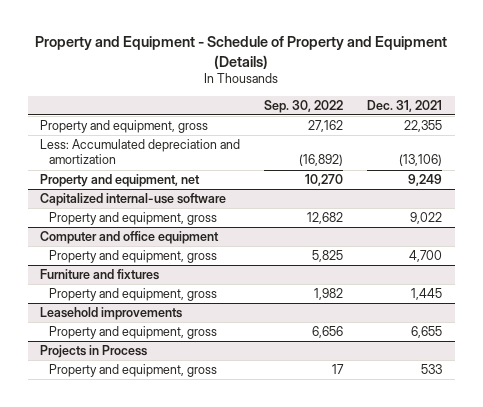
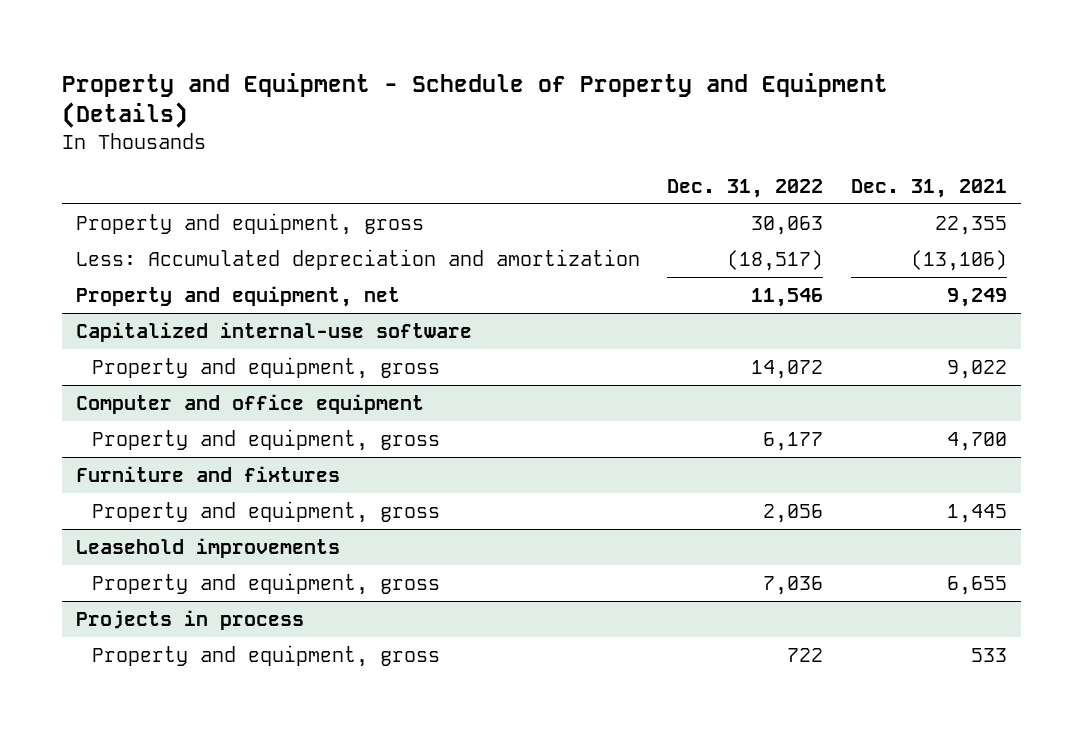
[264,99,344,113] Sep. 30, 2022 -> none
none -> [667,178,824,198] Dec. 31, 2022
[40,345,148,359] Projects in Process -> [75,609,304,630] Projects in process

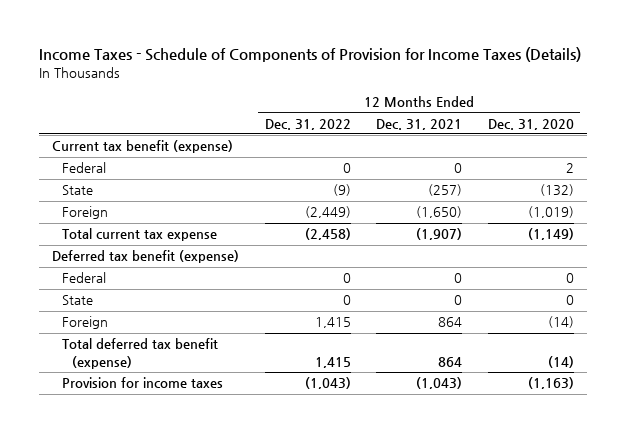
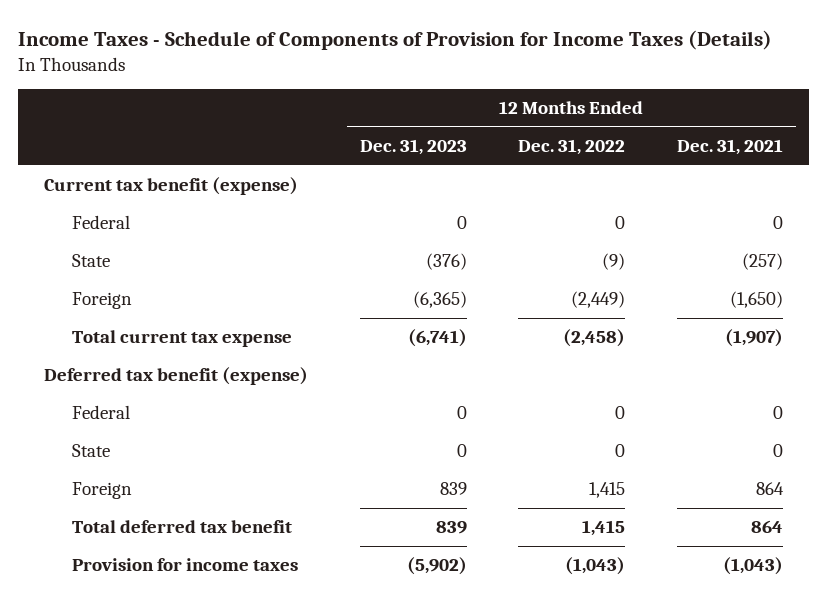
[488,118,575,130] Dec. 31, 2020 -> none
none -> [359,138,467,155] Dec. 31, 2023
[62,338,219,369] Total deferred tax benefit (expense) -> [72,520,293,534] Total deferred tax benefit

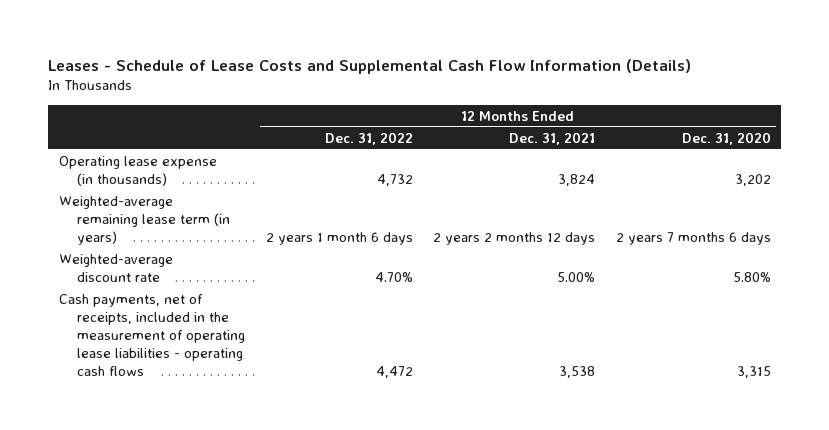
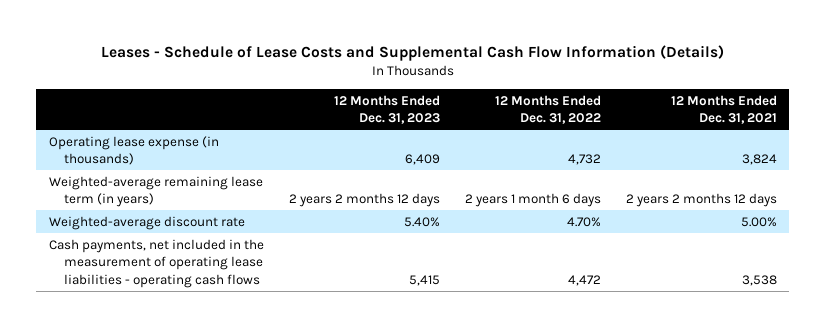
[681,131,771,145] Dec. 31, 2020 -> none
none -> [333,94,440,124] 12 Months Ended Dec. 31, 2023
[58,293,245,376] Cash payments, net of receipts, included in the measurement of operating lease liabilities - operating cash flows -> [48,238,264,288] Cash payments, net included in the measurement of operating lease liabilities - operating cash flows

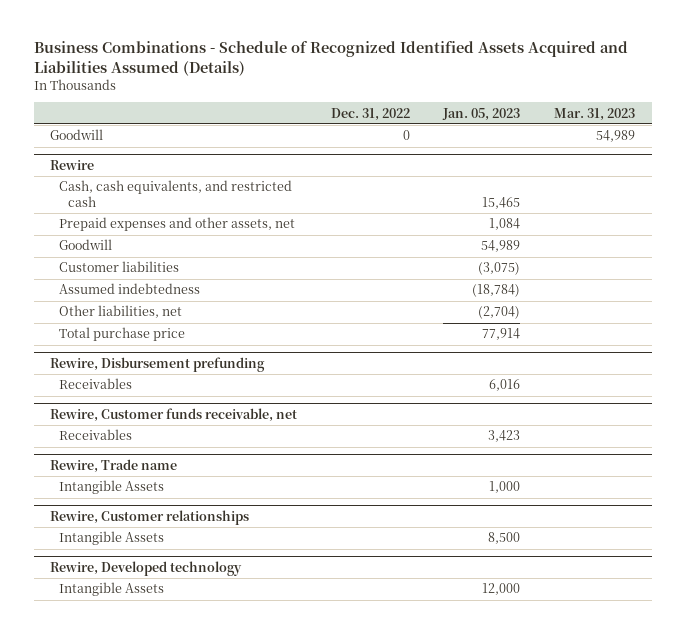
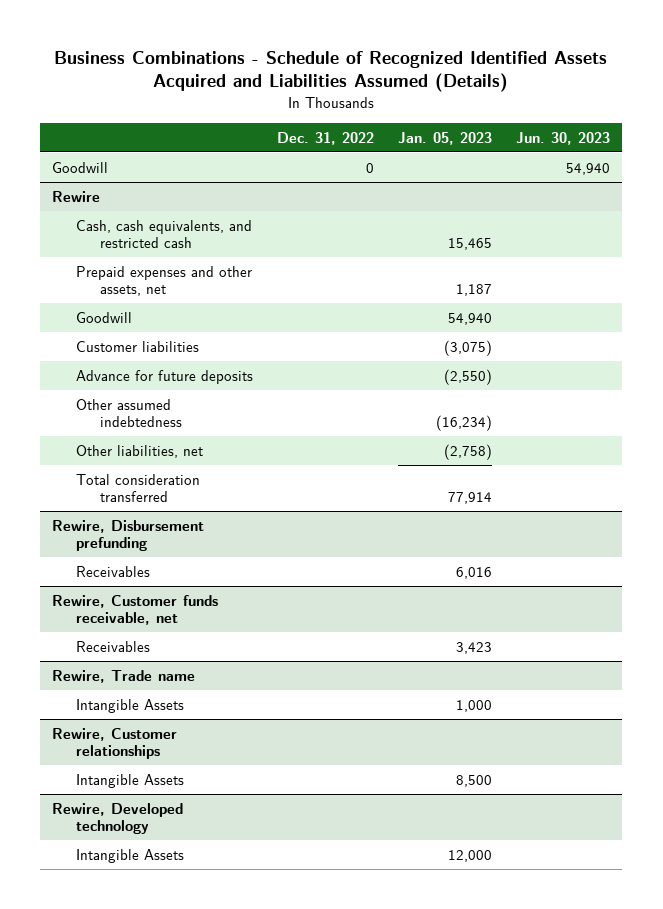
[553,107,635,121] Mar. 31, 2023 -> none
none -> [516,131,611,145] Jun. 30, 2023
[489,218,521,231] 1,084 -> [456,284,493,297] 1,187
[481,240,521,253] 54,989 -> [448,312,493,325] 54,940
none -> [76,369,254,384] Advance for future deposits
[59,283,201,295] Assumed indebtedness -> [76,398,182,428] Other assumed indebtedness
[472,284,521,298] (18,784) -> [436,415,493,432] (16,234)
[478,306,521,320] (2,704) -> [444,443,493,460] (2,758)
[59,327,186,342] Total purchase price -> [76,473,201,503] Total consideration transferred

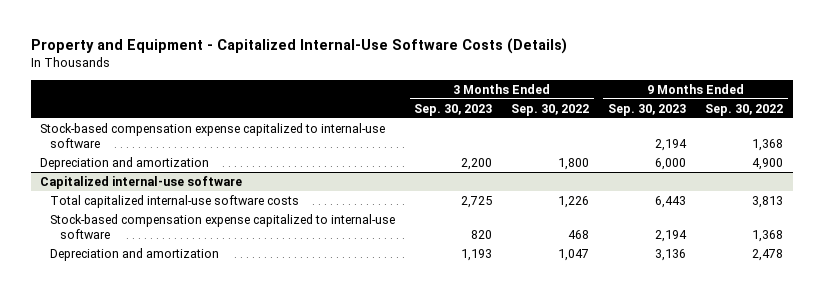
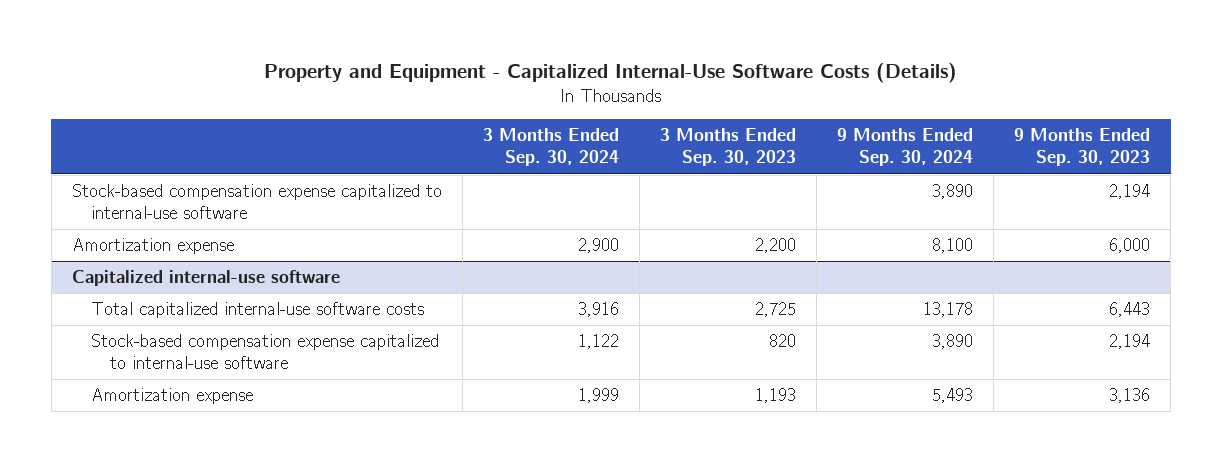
[511,103,590,116] Sep. 30, 2022 -> none
[705,103,784,116] Sep. 30, 2022 -> none
none -> [483,128,620,167] 3 Months Ended Sep. 30, 2024
none -> [837,128,974,167] 9 Months Ended Sep. 30, 2024
[40,156,210,170] Depreciation and amortization -> [71,238,234,255] Amortization expense
[50,247,220,261] Depreciation and amortization -> [90,388,253,405] Amortization expense

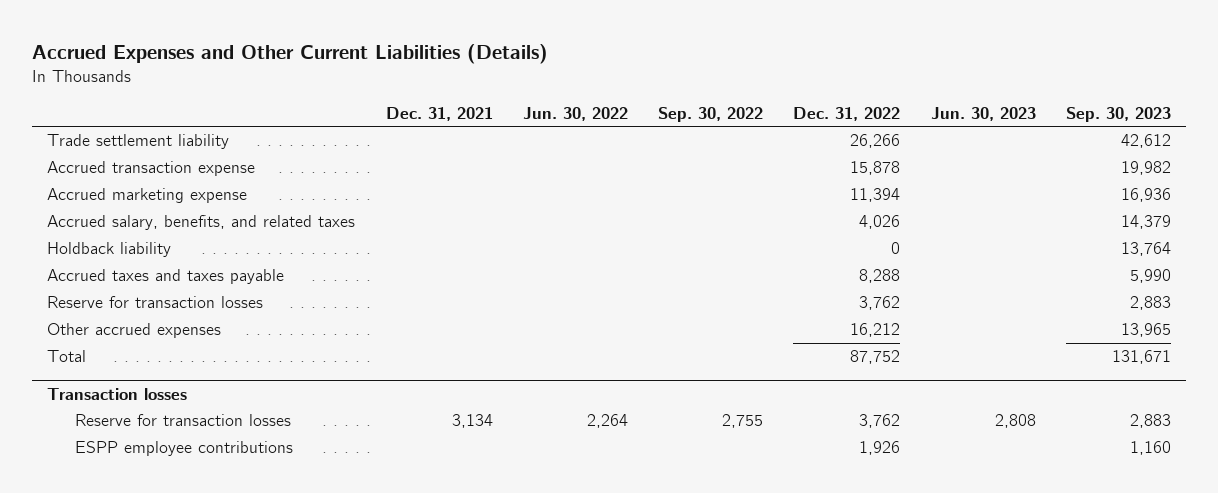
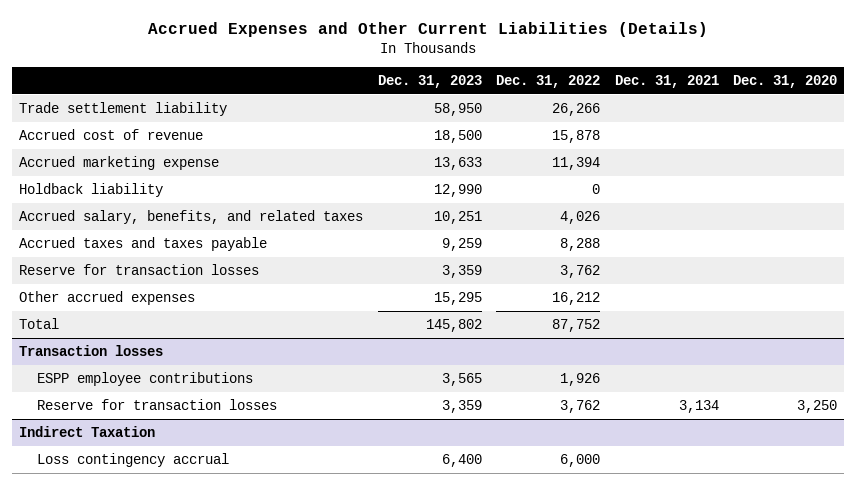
[522,106,628,121] Jun. 30, 2022 -> none
[658,106,764,122] Sep. 30, 2022 -> none
[930,106,1036,121] Jun. 30, 2023 -> none
[1065,106,1171,122] Sep. 30, 2023 -> none
none -> [377,74,482,88] Dec. 31, 2023
none -> [732,74,837,88] Dec. 31, 2020
[47,161,256,177] Accrued transaction expense -> [19,129,204,141] Accrued cost of revenue
[47,215,356,231] Accrued salary, benefits, and related taxes -> [19,210,364,225] Accrued salary, benefits, and related taxes
[74,414,291,427] Reserve for transaction losses -> [36,399,277,411] Reserve for transaction losses
none -> [19,426,156,438] Indirect Taxation
none -> [36,453,229,468] Loss contingency accrual

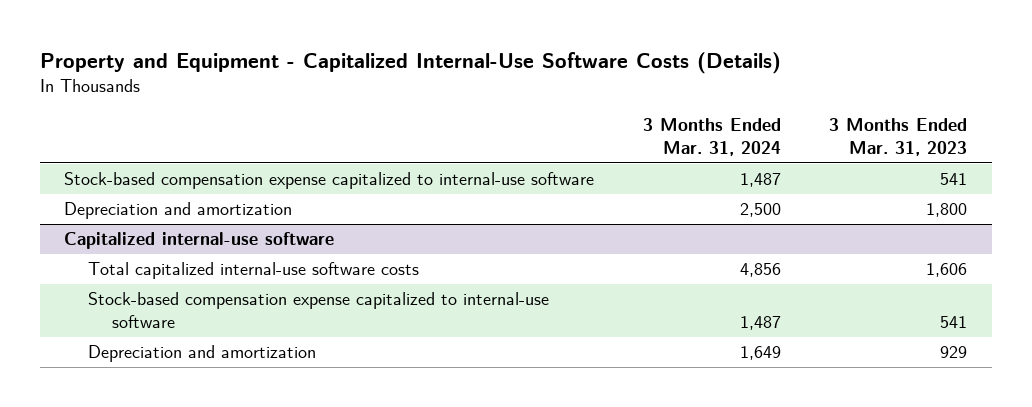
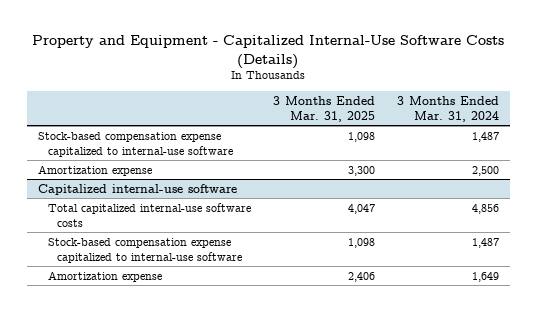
[829,118,968,156] 3 Months Ended Mar. 31, 2023 -> none
none -> [272,95,375,122] 3 Months Ended Mar. 31, 2025
[64,202,293,220] Depreciation and amortization -> [37,164,152,176] Amortization expense
[88,345,317,363] Depreciation and amortization -> [47,270,162,282] Amortization expense

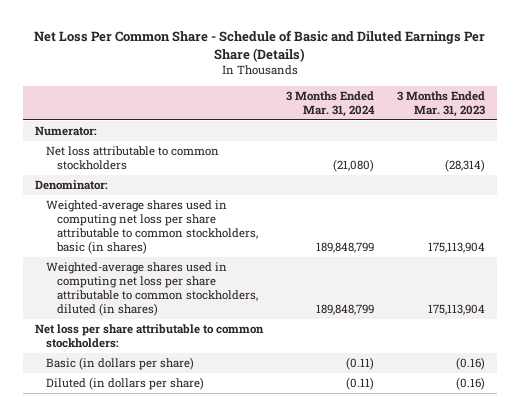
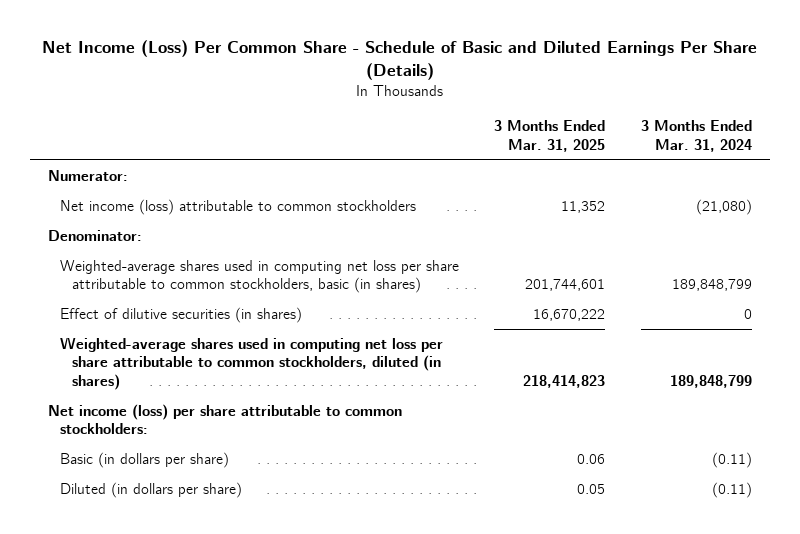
[34,29,486,62] Net Loss Per Common Share - Schedule of Basic and Diluted Earnings Per Share (Details) -> [41,40,757,81] Net Income (Loss) Per Common Share - Schedule of Basic and Diluted Earnings Per Share (Details)
[397,91,486,117] 3 Months Ended Mar. 31, 2023 -> none
none -> [494,120,606,152] 3 Months Ended Mar. 31, 2025
[45,146,219,171] Net loss attributable to common stockholders -> [59,199,416,216] Net income (loss) attributable to common stockholders
none -> [59,307,302,324] Effect of dilutive securities (in shares)
[34,324,264,349] Net loss per share attributable to common stockholders: -> [47,404,402,435] Net income (loss) per share attributable to common stockholders:

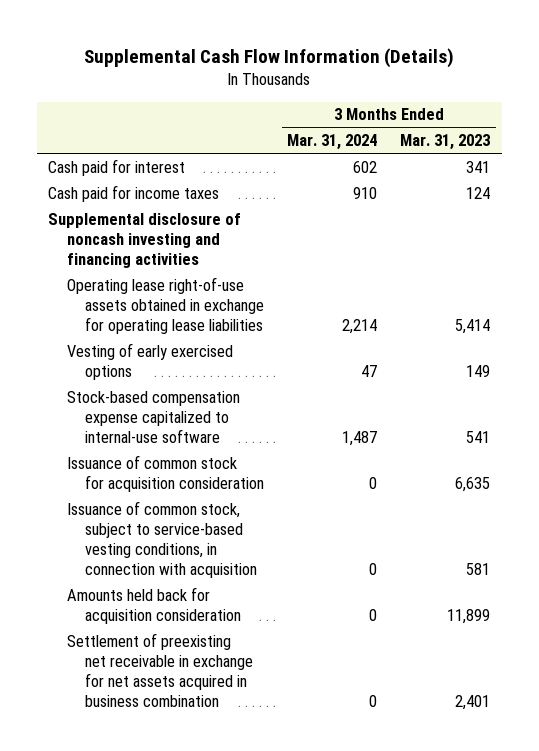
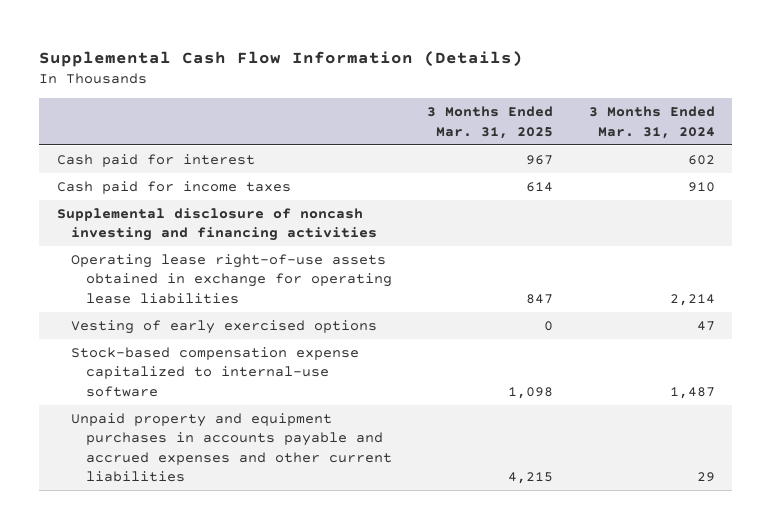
[400,134,491,151] Mar. 31, 2023 -> none
none -> [427,106,554,139] 3 Months Ended Mar. 31, 2025
[66,454,265,492] Issuance of common stock for acquisition consideration -> none
[66,500,258,578] Issuance of common stock, subject to service-based vesting conditions, in connection with acquisition -> none
[66,586,242,624] Amounts held back for acquisition consideration -> none
[66,632,254,707] Settlement of preexisting net receivable in exchange for net assets acquired in business combination -> none
none -> [71,412,392,483] Unpaid property and equipment purchases in accounts payable and accrued expenses and other current liabilities

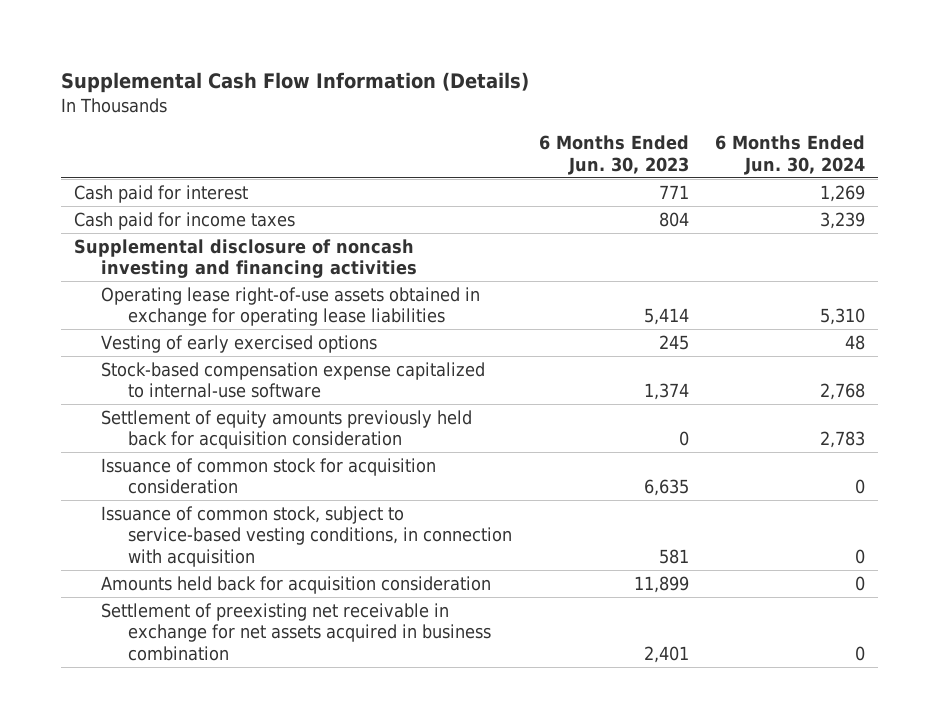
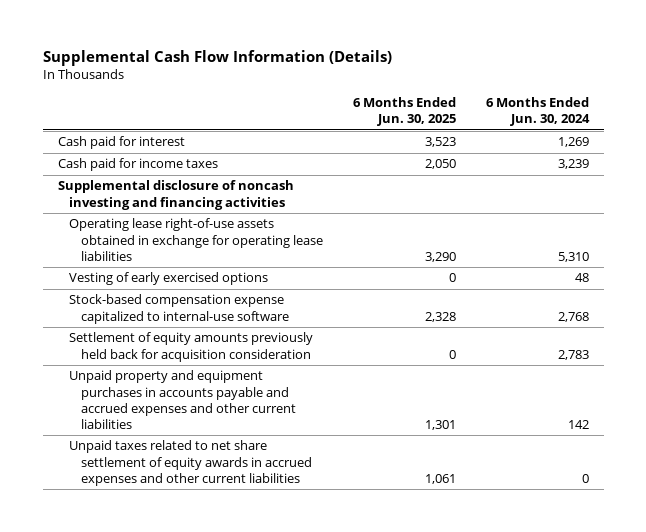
[538,135,689,175] 6 Months Ended Jun. 30, 2023 -> none
none -> [352,97,456,127] 6 Months Ended Jun. 30, 2025
[100,457,436,495] Issuance of common stock for acquisition consideration -> none
[100,505,513,567] Issuance of common stock, subject to service-based vesting conditions, in connection with acquisition -> none
[100,575,491,594] Amounts held back for acquisition consideration -> none
[100,602,492,661] Settlement of preexisting net receivable in exchange for net assets acquired in business combination -> none
none -> [69,370,296,430] Unpaid property and equipment purchases in accounts payable and accrued expenses and other current liabilities
none -> [69,440,312,486] Unpaid taxes related to net share settlement of equity awards in accrued expenses and other current liabilities

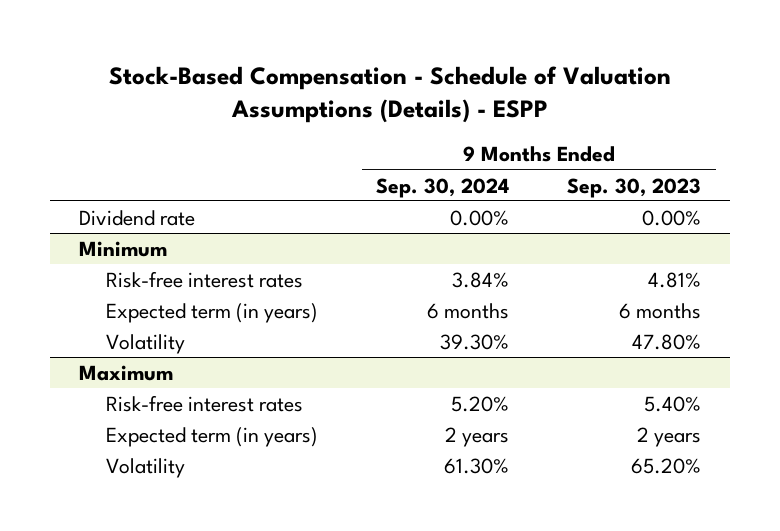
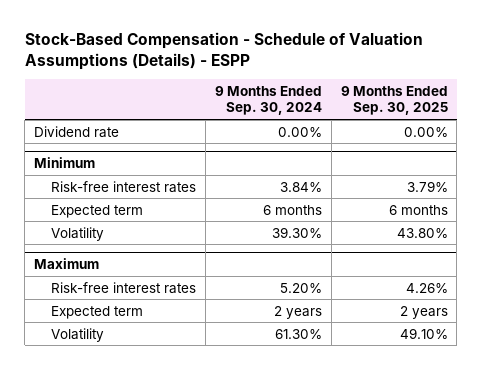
[567,177,702,198] Sep. 30, 2023 -> none
none -> [340,85,448,116] 9 Months Ended Sep. 30, 2025
[106,302,319,323] Expected term (in years) -> [51,204,144,218] Expected term
[106,426,319,447] Expected term (in years) -> [51,305,144,319] Expected term

